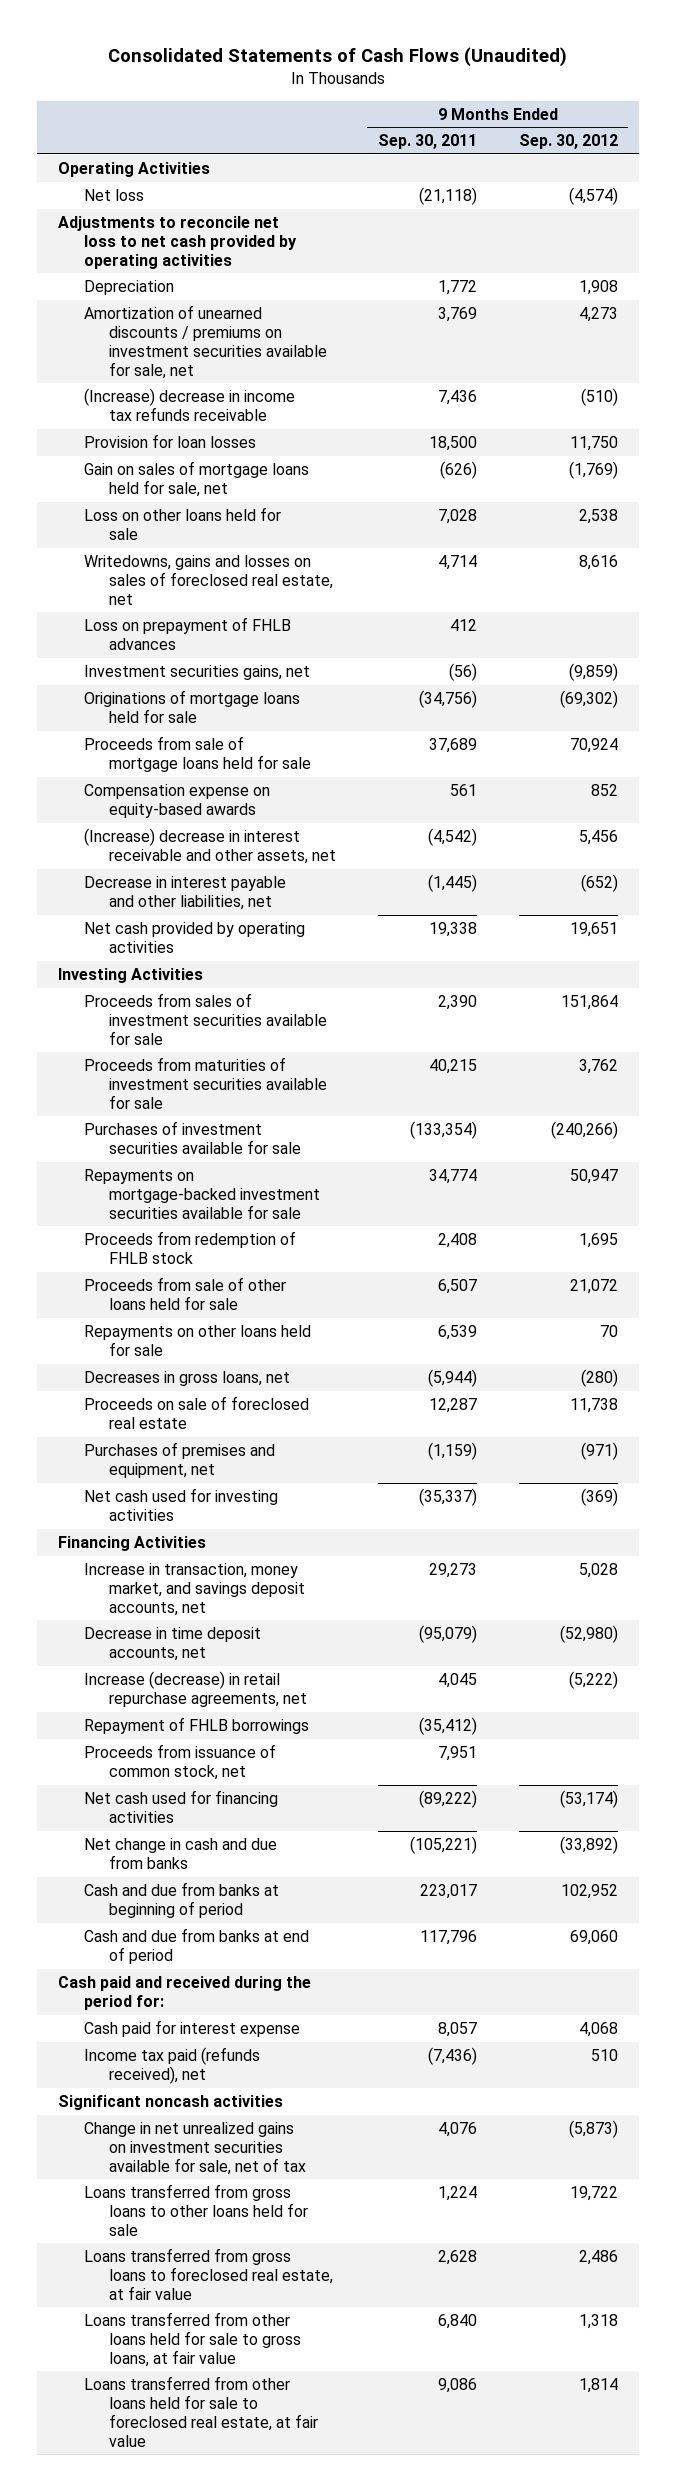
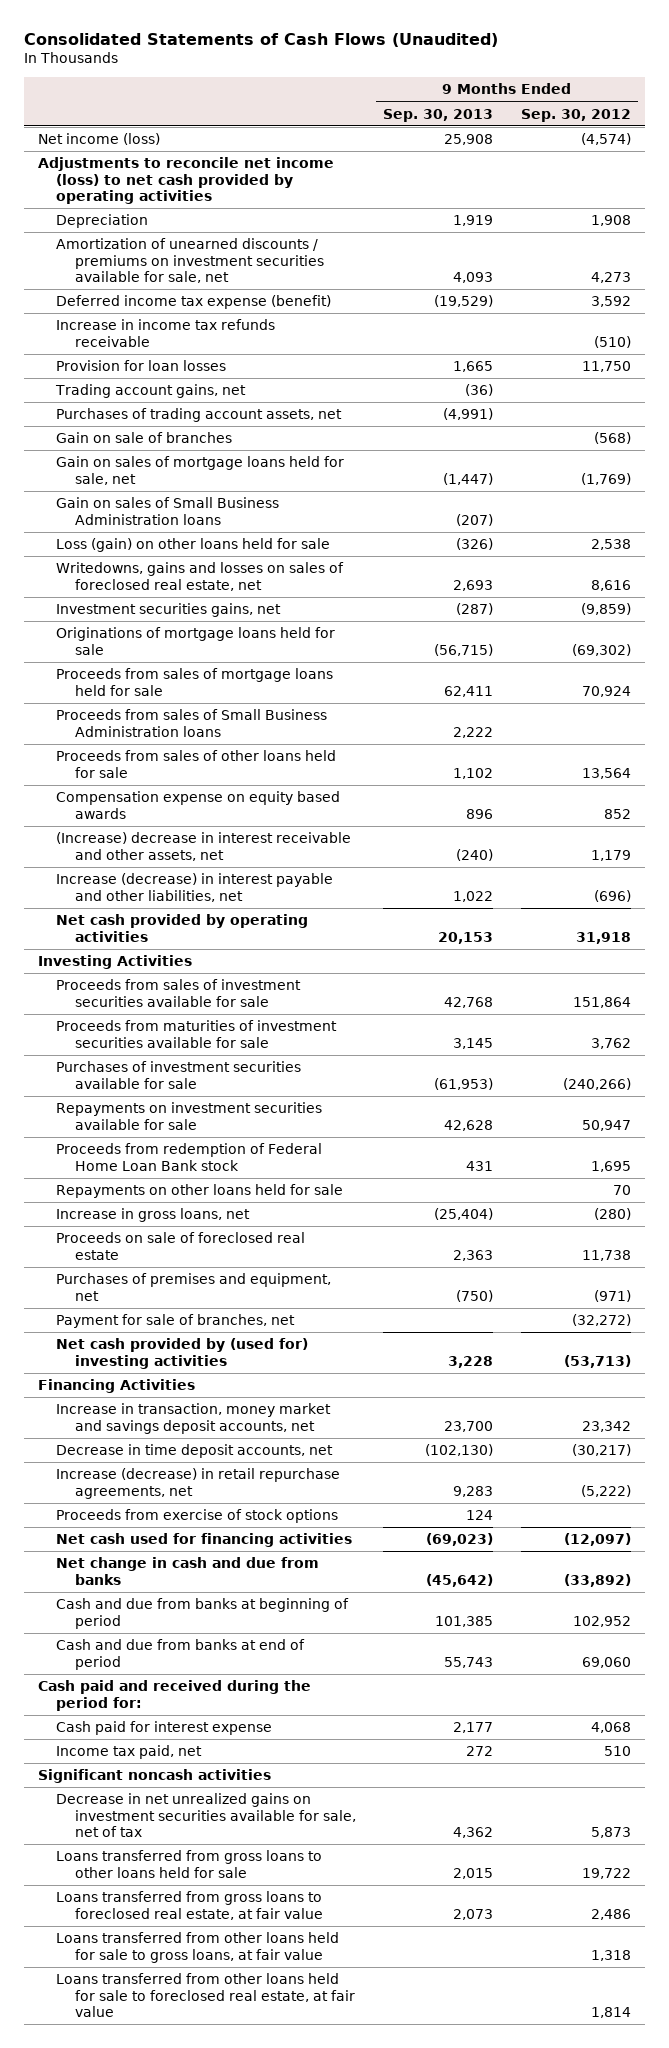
[377,134,477,150] Sep. 30, 2011 -> none
none -> [383,108,494,122] Sep. 30, 2013
[58,162,211,178] Operating Activities -> none
[83,189,144,202] Net loss -> [37,133,160,146] Net income (loss)
[58,216,297,269] Adjustments to reconcile net loss to net cash provided by operating activities -> [37,157,334,205] Adjustments to reconcile net income (loss) to net cash provided by operating activities
none -> [56,295,332,310] Deferred income tax expense (benefit)
[83,388,295,421] (Increase) decrease in income tax refunds receivable -> [56,319,276,347] Increase in income tax refunds receivable
none -> [55,384,247,399] Trading account gains, net
none -> [56,408,343,423] Purchases of trading account assets, net
none -> [56,432,233,444] Gain on sale of branches
none -> [56,497,280,525] Gain on sales of Small Business Administration loans
[83,507,281,540] Loss on other loans held for sale -> [56,538,331,553] Loss (gain) on other loans held for sale
[83,617,291,650] Loss on prepayment of FHLB advances -> none
[83,736,311,772] Proceeds from sale of mortgage loans held for sale -> [56,668,334,696] Proceeds from sales of mortgage loans held for sale
none -> [56,709,328,737] Proceeds from sales of Small Business Administration loans
none -> [56,750,337,778] Proceeds from sales of other loans held for sale
[83,784,270,818] Compensation expense on equity-based awards -> [56,791,341,819] Compensation expense on equity based awards
[578,830,618,846] 5,456 -> [590,849,631,861] 1,179
[83,876,286,910] Decrease in interest payable and other liabilities, net -> [56,873,334,902] Increase (decrease) in interest payable and other liabilities, net
[580,874,618,893] (652) -> [593,889,631,902] (696)
[569,922,618,938] 19,651 -> [575,931,631,944] 31,918
[83,1277,286,1310] Proceeds from sale of other loans held for sale -> none
[83,1169,320,1219] Repayments on mortgage-backed investment securities available for sale -> [56,1102,323,1130] Repayments on investment securities available for sale
[83,1231,296,1264] Proceeds from redemption of FHLB stock -> [56,1143,323,1171] Proceeds from redemption of Federal Home Loan Bank stock
[83,1371,290,1387] Decreases in gross loans, net -> [56,1208,251,1223] Increase in gross loans, net
none -> [56,1314,296,1329] Payment for sale of branches, net
[83,1488,278,1521] Net cash used for investing activities -> [56,1338,309,1369] Net cash provided by (used for) investing activities
[580,1488,618,1507] (369) -> [563,1354,631,1368] (53,713)
[83,1563,305,1616] Increase in transaction, money market, and savings deposit accounts, net -> [56,1403,332,1434] Increase in transaction, money market and savings deposit accounts, net
[578,1563,618,1579] 5,028 -> [581,1420,631,1432] 23,342
[559,1625,618,1644] (52,980) -> [571,1444,631,1457] (30,217)
[83,1717,309,1735] Repayment of FHLB borrowings -> none
[83,1744,276,1780] Proceeds from issuance of common stock, net -> none
none -> [56,1509,339,1524] Proceeds from exercise of stock options
[559,1790,618,1809] (53,174) -> [563,1533,631,1547] (12,097)
[83,2047,260,2084] Income tax paid (refunds received), net -> [56,1745,203,1760] Income tax paid, net
[83,2122,306,2175] Change in net unrealized gains on investment securities available for sale, net of tax -> [56,1793,356,1838] Decrease in net unrealized gains on investment securities available for sale, net of tax
[568,2120,618,2139] (5,873) -> [590,1827,631,1839] 5,873

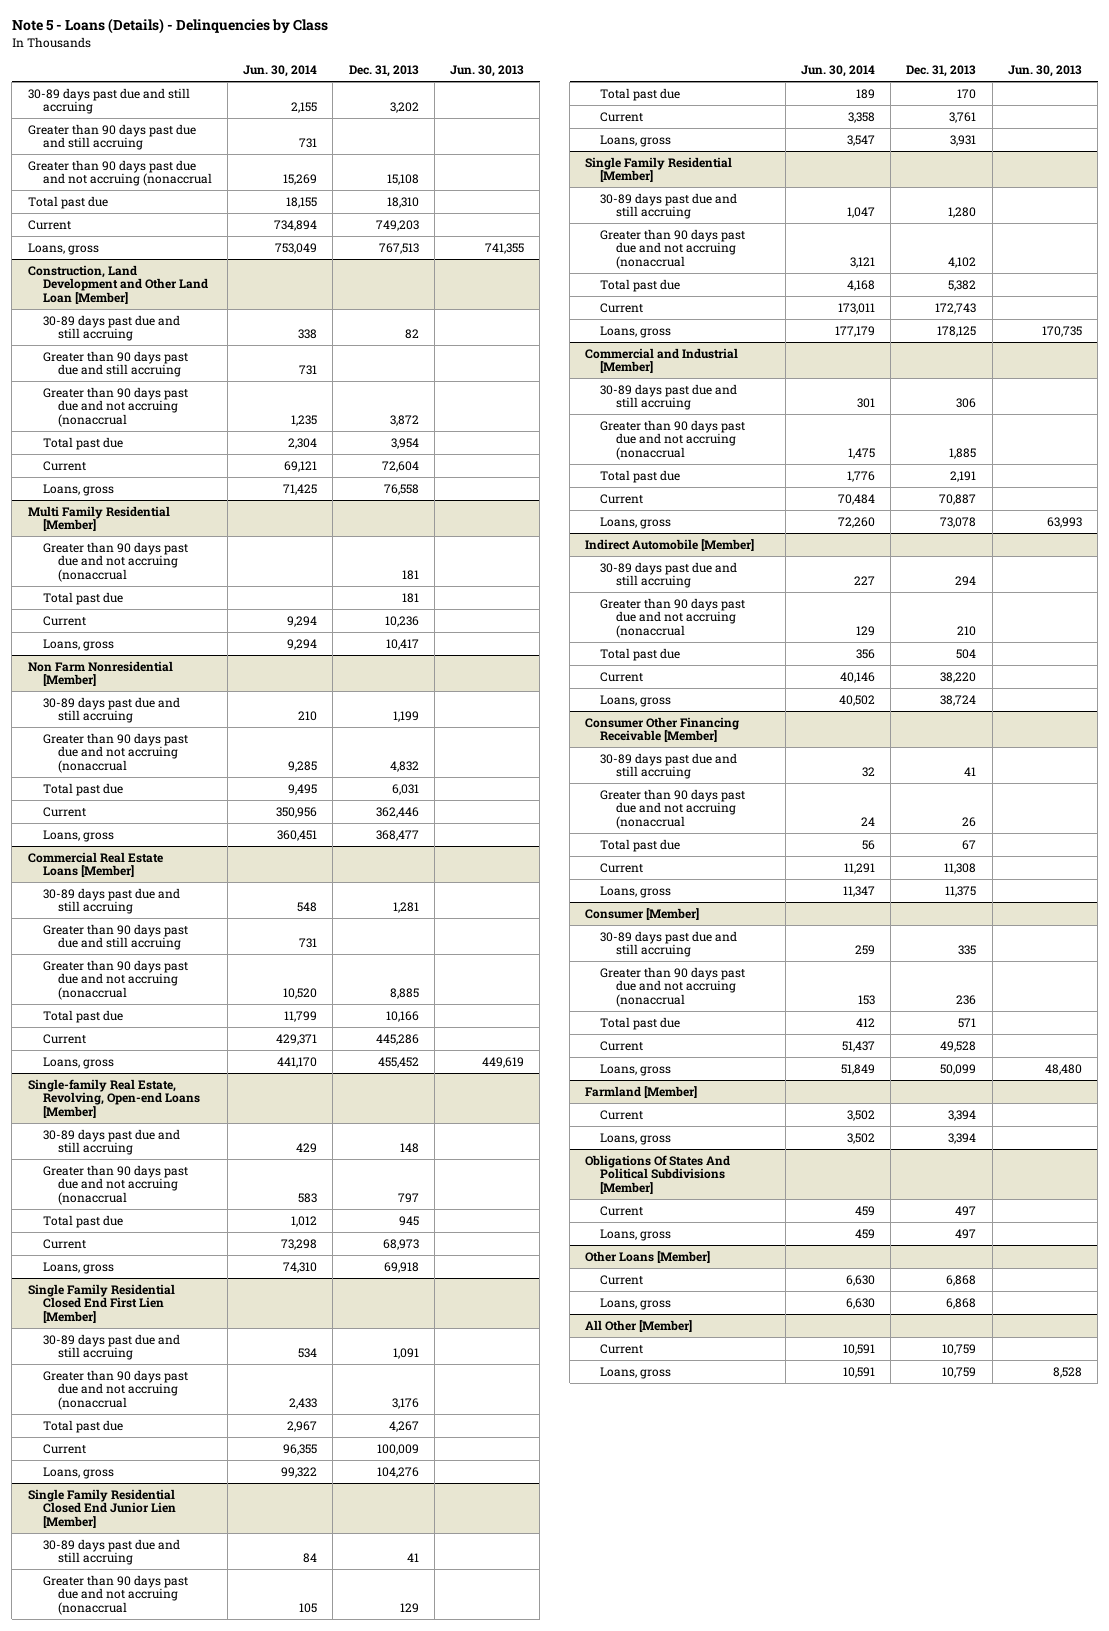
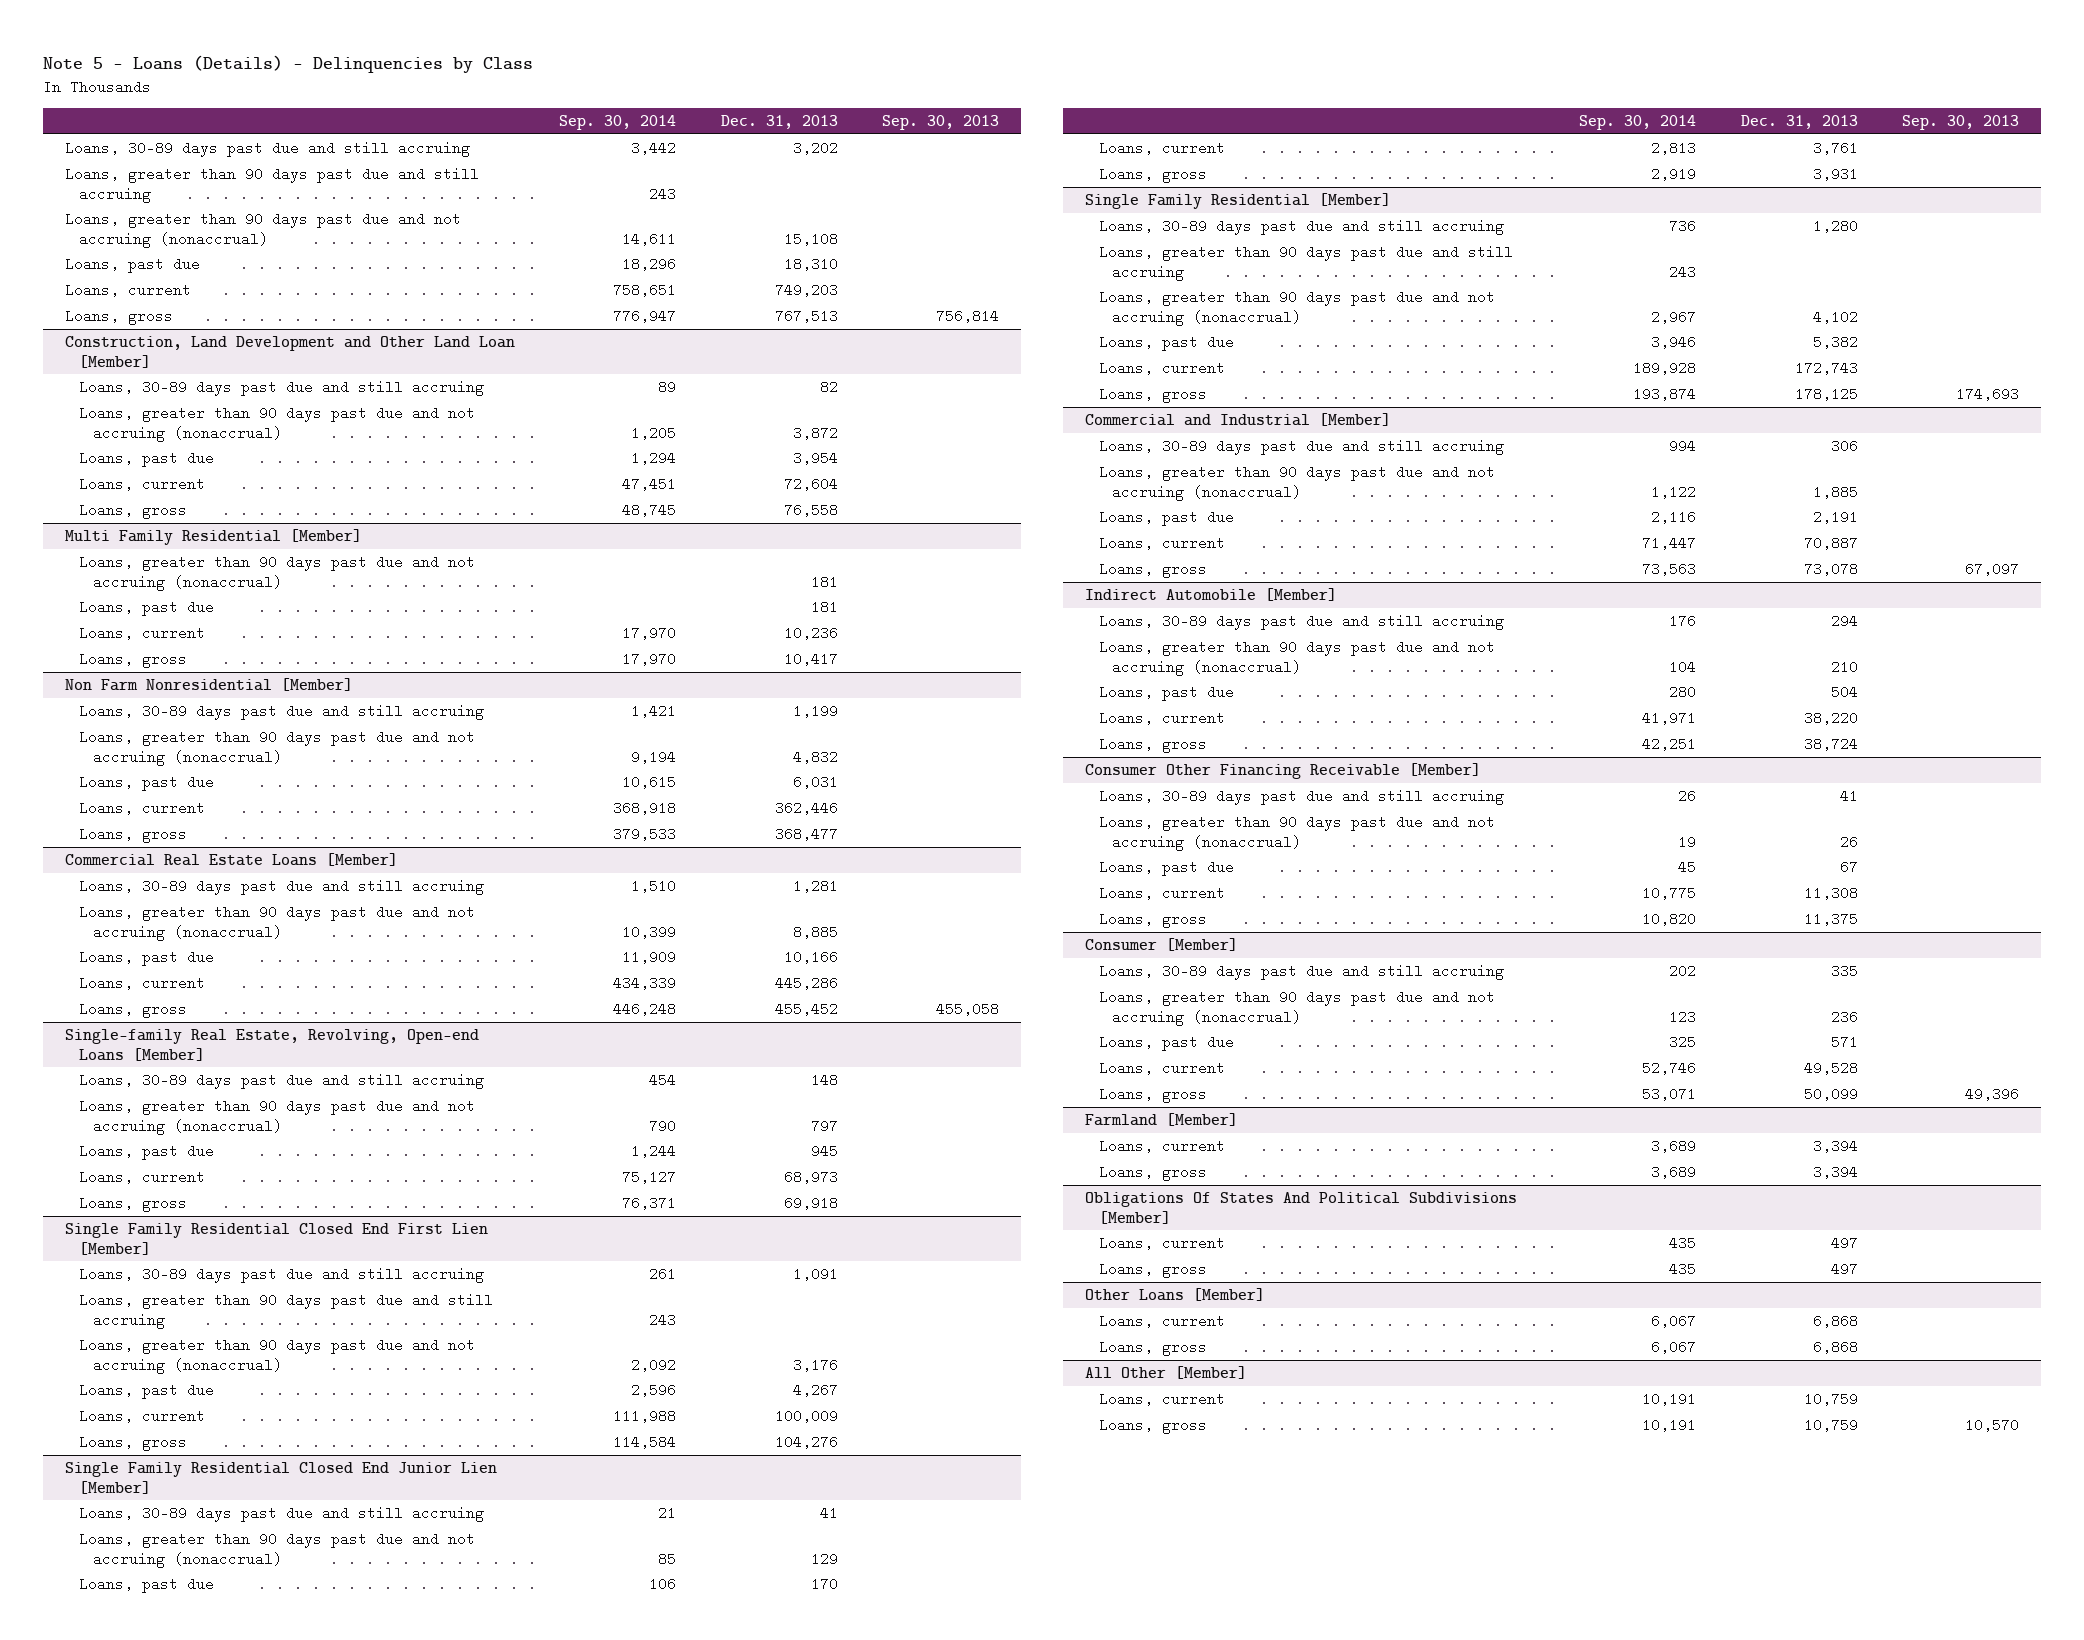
[243,65,318,78] Jun. 30, 2014 -> none
[450,65,525,78] Jun. 30, 2013 -> none
none -> [559,115,677,131] Sep. 30, 2014
none -> [882,115,1000,131] Sep. 30, 2013
[27,87,190,115] 30-89 days past due and still accruing -> [65,140,471,157] Loans, 30-89 days past due and still accruing
[27,123,196,151] Greater than 90 days past due and still accruing -> [65,166,480,203] Loans, greater than 90 days past due and still accruing
[27,159,212,187] Greater than 90 days past due and not accruing (nonaccrual -> [65,211,462,248] Loans, greater than 90 days past due and not accruing (nonaccrual)
[27,195,108,209] Total past due -> [65,256,201,273] Loans, past due
[27,219,71,230] Current -> [65,282,192,297] Loans, current
[42,350,188,378] Greater than 90 days past due and still accruing -> none
[42,314,180,342] 30-89 days past due and still accruing -> [78,379,484,396] Loans, 30-89 days past due and still accruing
[42,386,188,428] Greater than 90 days past due and not accruing (nonaccrual -> [78,405,475,442] Loans, greater than 90 days past due and not accruing (nonaccrual)
[42,436,123,450] Total past due -> [78,450,214,467] Loans, past due
[42,460,86,471] Current -> [78,476,205,491] Loans, current
[42,541,188,583] Greater than 90 days past due and not accruing (nonaccrual -> [78,554,475,591] Loans, greater than 90 days past due and not accruing (nonaccrual)
[42,591,123,605] Total past due -> [78,599,214,616] Loans, past due
[42,615,86,626] Current -> [78,625,205,640] Loans, current
[42,696,180,724] 30-89 days past due and still accruing -> [78,703,484,720] Loans, 30-89 days past due and still accruing
[42,732,188,774] Greater than 90 days past due and not accruing (nonaccrual -> [78,729,475,766] Loans, greater than 90 days past due and not accruing (nonaccrual)
[42,782,123,796] Total past due -> [78,774,214,791] Loans, past due
[42,806,86,817] Current -> [78,800,205,815] Loans, current
[42,923,188,951] Greater than 90 days past due and still accruing -> none
[42,887,180,915] 30-89 days past due and still accruing -> [78,878,484,895] Loans, 30-89 days past due and still accruing
[42,959,188,1001] Greater than 90 days past due and not accruing (nonaccrual -> [78,904,475,941] Loans, greater than 90 days past due and not accruing (nonaccrual)
[42,1009,123,1023] Total past due -> [78,949,214,966] Loans, past due
[42,1033,86,1044] Current -> [78,975,205,990] Loans, current
[42,1128,180,1156] 30-89 days past due and still accruing -> [78,1072,484,1089] Loans, 30-89 days past due and still accruing
[42,1164,188,1206] Greater than 90 days past due and not accruing (nonaccrual -> [78,1098,475,1135] Loans, greater than 90 days past due and not accruing (nonaccrual)
[42,1214,123,1228] Total past due -> [78,1143,214,1160] Loans, past due
[42,1238,86,1249] Current -> [78,1169,205,1184] Loans, current
[42,1333,180,1361] 30-89 days past due and still accruing -> [78,1266,484,1283] Loans, 30-89 days past due and still accruing
none -> [78,1292,493,1329] Loans, greater than 90 days past due and still accruing
[42,1369,188,1411] Greater than 90 days past due and not accruing (nonaccrual -> [78,1337,475,1374] Loans, greater than 90 days past due and not accruing (nonaccrual)
[42,1419,123,1433] Total past due -> [78,1382,214,1399] Loans, past due
[42,1443,86,1454] Current -> [78,1408,205,1423] Loans, current
[42,1538,180,1566] 30-89 days past due and still accruing -> [78,1505,484,1522] Loans, 30-89 days past due and still accruing
[42,1574,188,1616] Greater than 90 days past due and not accruing (nonaccrual -> [78,1531,475,1568] Loans, greater than 90 days past due and not accruing (nonaccrual)
[600,87,681,101] Total past due -> [78,1576,214,1593] Loans, past due
[600,111,644,122] Current -> [1098,140,1225,155] Loans, current
[600,192,738,220] 30-89 days past due and still accruing -> [1098,218,1504,235] Loans, 30-89 days past due and still accruing
none -> [1098,244,1513,281] Loans, greater than 90 days past due and still accruing
[600,228,746,270] Greater than 90 days past due and not accruing (nonaccrual -> [1098,289,1495,326] Loans, greater than 90 days past due and not accruing (nonaccrual)
[600,278,681,292] Total past due -> [1098,334,1234,351] Loans, past due
[600,302,644,313] Current -> [1098,360,1225,375] Loans, current
[600,383,738,411] 30-89 days past due and still accruing -> [1098,438,1504,455] Loans, 30-89 days past due and still accruing
[600,419,746,461] Greater than 90 days past due and not accruing (nonaccrual -> [1098,464,1495,501] Loans, greater than 90 days past due and not accruing (nonaccrual)
[600,469,681,483] Total past due -> [1098,509,1234,526] Loans, past due
[600,493,644,504] Current -> [1098,535,1225,550] Loans, current
[600,561,738,589] 30-89 days past due and still accruing -> [1098,613,1504,630] Loans, 30-89 days past due and still accruing
[600,597,746,639] Greater than 90 days past due and not accruing (nonaccrual -> [1098,639,1495,676] Loans, greater than 90 days past due and not accruing (nonaccrual)
[600,647,681,661] Total past due -> [1098,684,1234,701] Loans, past due
[600,671,644,682] Current -> [1098,710,1225,725] Loans, current
[600,752,738,780] 30-89 days past due and still accruing -> [1098,788,1504,805] Loans, 30-89 days past due and still accruing
[600,788,746,830] Greater than 90 days past due and not accruing (nonaccrual -> [1098,814,1495,851] Loans, greater than 90 days past due and not accruing (nonaccrual)
[600,838,681,852] Total past due -> [1098,859,1234,876] Loans, past due
[600,862,644,873] Current -> [1098,885,1225,900] Loans, current
[600,930,738,958] 30-89 days past due and still accruing -> [1098,963,1504,980] Loans, 30-89 days past due and still accruing
[600,966,746,1008] Greater than 90 days past due and not accruing (nonaccrual -> [1098,989,1495,1026] Loans, greater than 90 days past due and not accruing (nonaccrual)
[600,1016,681,1030] Total past due -> [1098,1034,1234,1051] Loans, past due
[600,1040,644,1051] Current -> [1098,1060,1225,1075] Loans, current
[600,1109,644,1120] Current -> [1098,1138,1225,1153] Loans, current
[600,1205,644,1216] Current -> [1098,1235,1225,1250] Loans, current
[600,1274,644,1285] Current -> [1098,1313,1225,1328] Loans, current
[600,1343,644,1354] Current -> [1098,1391,1225,1406] Loans, current

